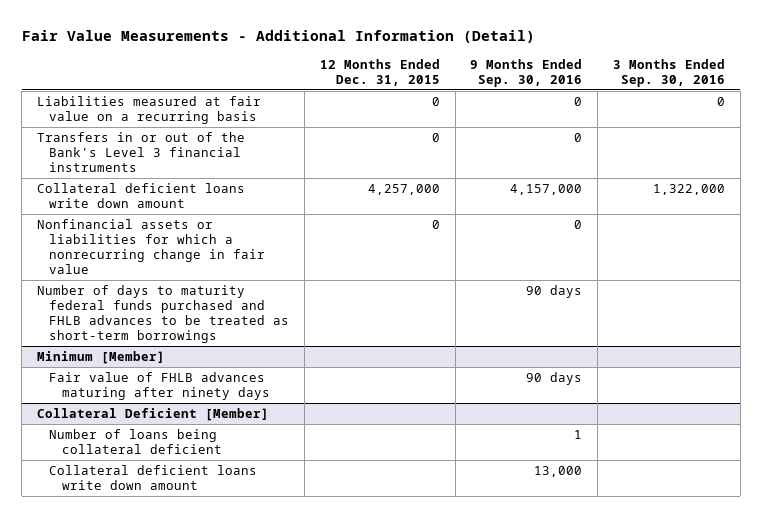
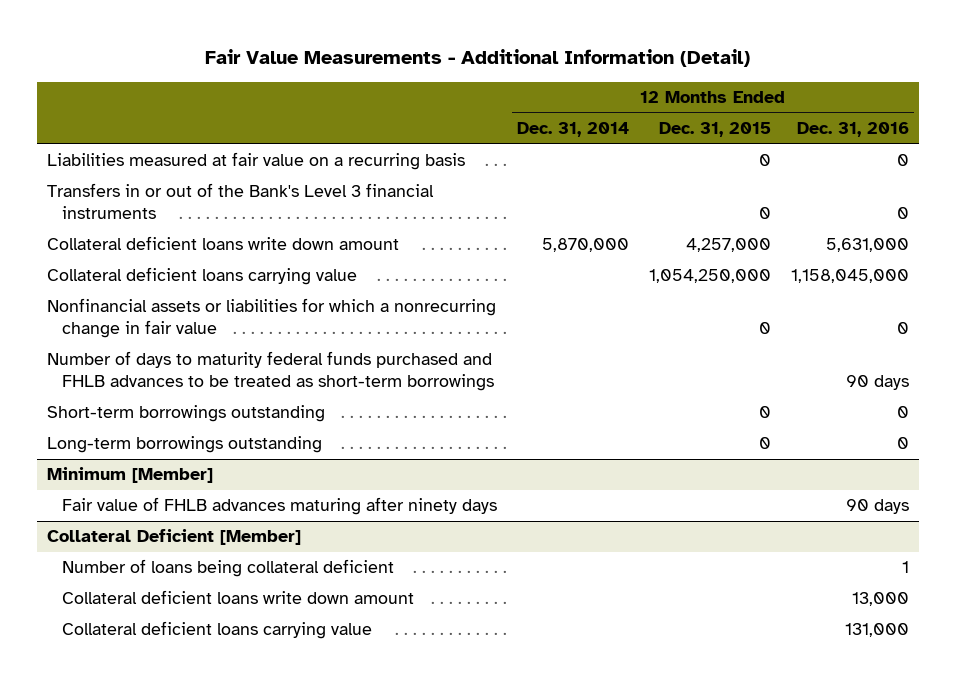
[470,58,583,87] 9 Months Ended Sep. 30, 2016 -> none
[612,58,725,87] 3 Months Ended Sep. 30, 2016 -> none
none -> [517,121,630,137] Dec. 31, 2014
none -> [796,121,909,137] Dec. 31, 2016
none -> [46,267,357,286] Collateral deficient loans carrying value
none -> [46,405,325,423] Short-term borrowings outstanding
none -> [46,436,322,454] Long-term borrowings outstanding
none -> [62,621,373,640] Collateral deficient loans carrying value

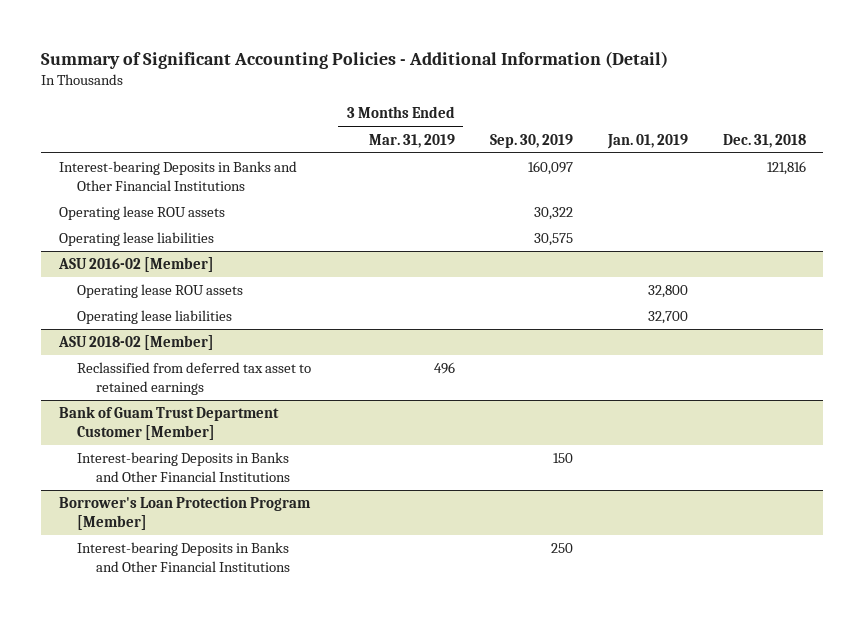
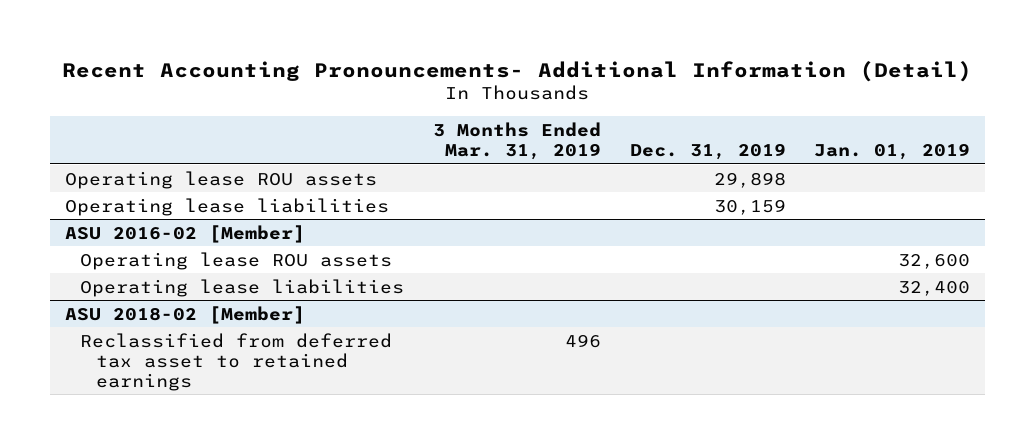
[41,50,669,69] Summary of Significant Accounting Policies - Additional Information (Detail) -> [62,60,973,82] Recent Accounting Pronouncements- Additional Information (Detail)
[489,133,573,148] Sep. 30, 2019 -> none
[722,133,806,148] Dec. 31, 2018 -> none
none -> [629,142,786,160] Dec. 31, 2019
[59,161,298,191] Interest-bearing Deposits in Banks and Other Financial Institutions -> none
[647,285,688,299] 32,800 -> [898,253,971,269] 32,600
[647,311,688,325] 32,700 -> [898,280,971,296] 32,400
[59,406,280,440] Bank of Guam Trust Department Customer [Member] -> none
[77,452,290,482] Interest-bearing Deposits in Banks and Other Financial Institutions -> none
[59,496,312,530] Borrower's Loan Protection Program [Member] -> none
[77,542,290,572] Interest-bearing Deposits in Banks and Other Financial Institutions -> none

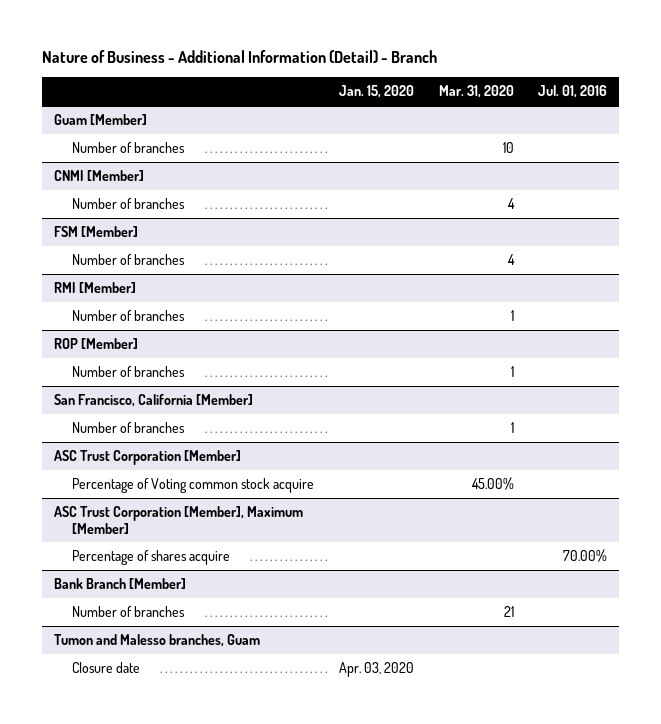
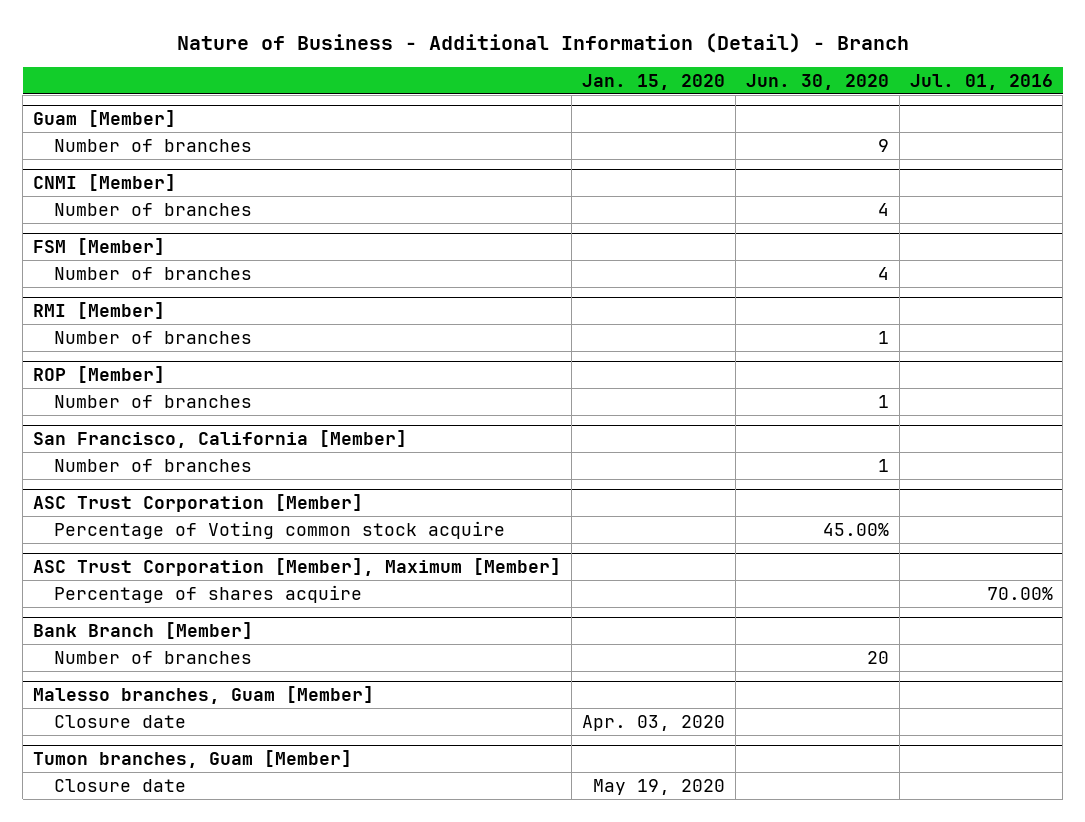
[438,85,514,99] Mar. 31, 2020 -> none
none -> [745,73,889,90] Jun. 30, 2020
[53,633,260,647] Tumon and Malesso branches, Guam -> [32,686,374,705] Malesso branches, Guam [Member]
none -> [32,750,352,769] Tumon branches, Guam [Member]
none -> [54,778,187,792] Closure date

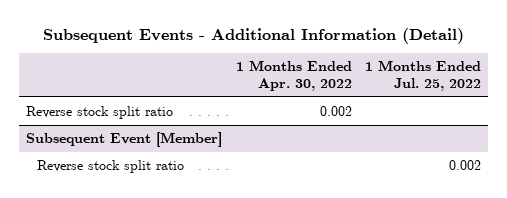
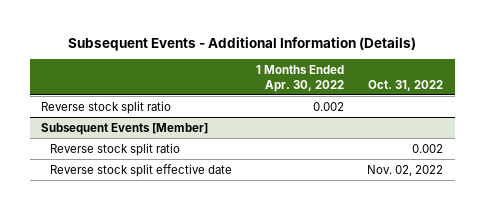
[42,27,464,44] Subsequent Events - Additional Information (Detail) -> [68,36,417,51] Subsequent Events - Additional Information (Details)
[365,60,482,92] 1 Months Ended Jul. 25, 2022 -> none
none -> [368,79,444,91] Oct. 31, 2022
[26,132,223,148] Subsequent Event [Member] -> [41,122,209,135] Subsequent Events [Member]
none -> [50,163,233,177] Reverse stock split effective date

